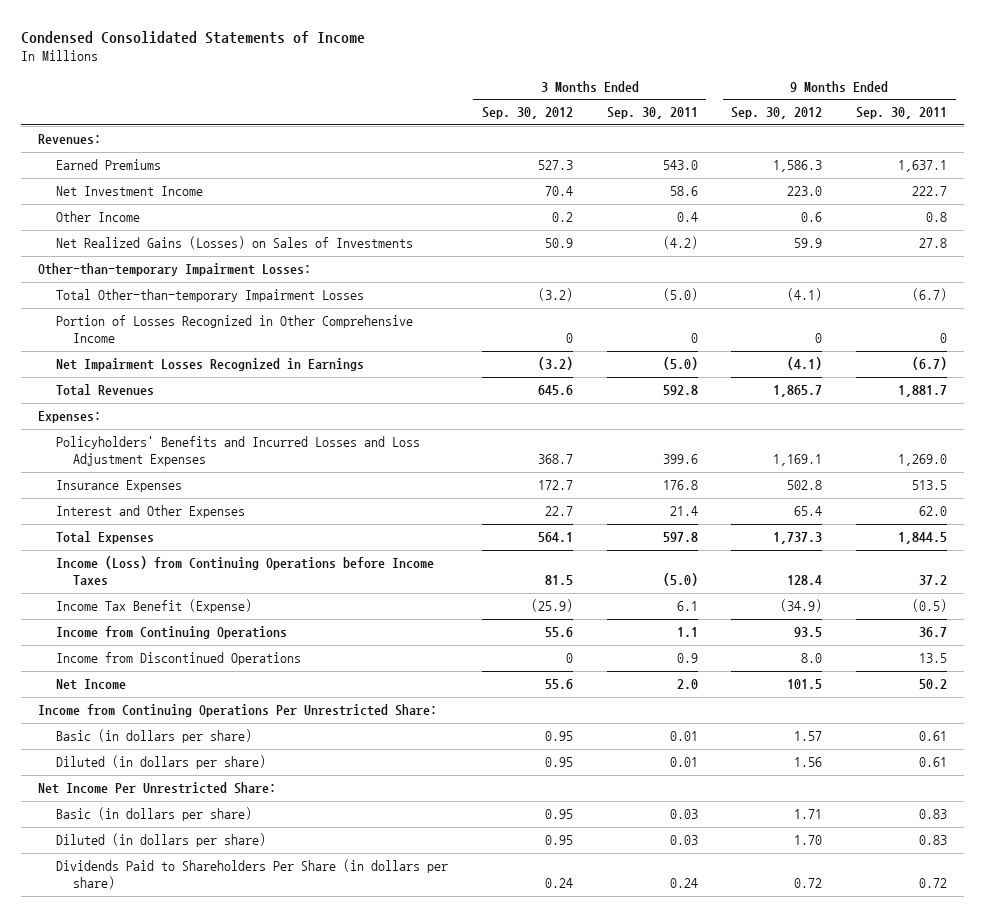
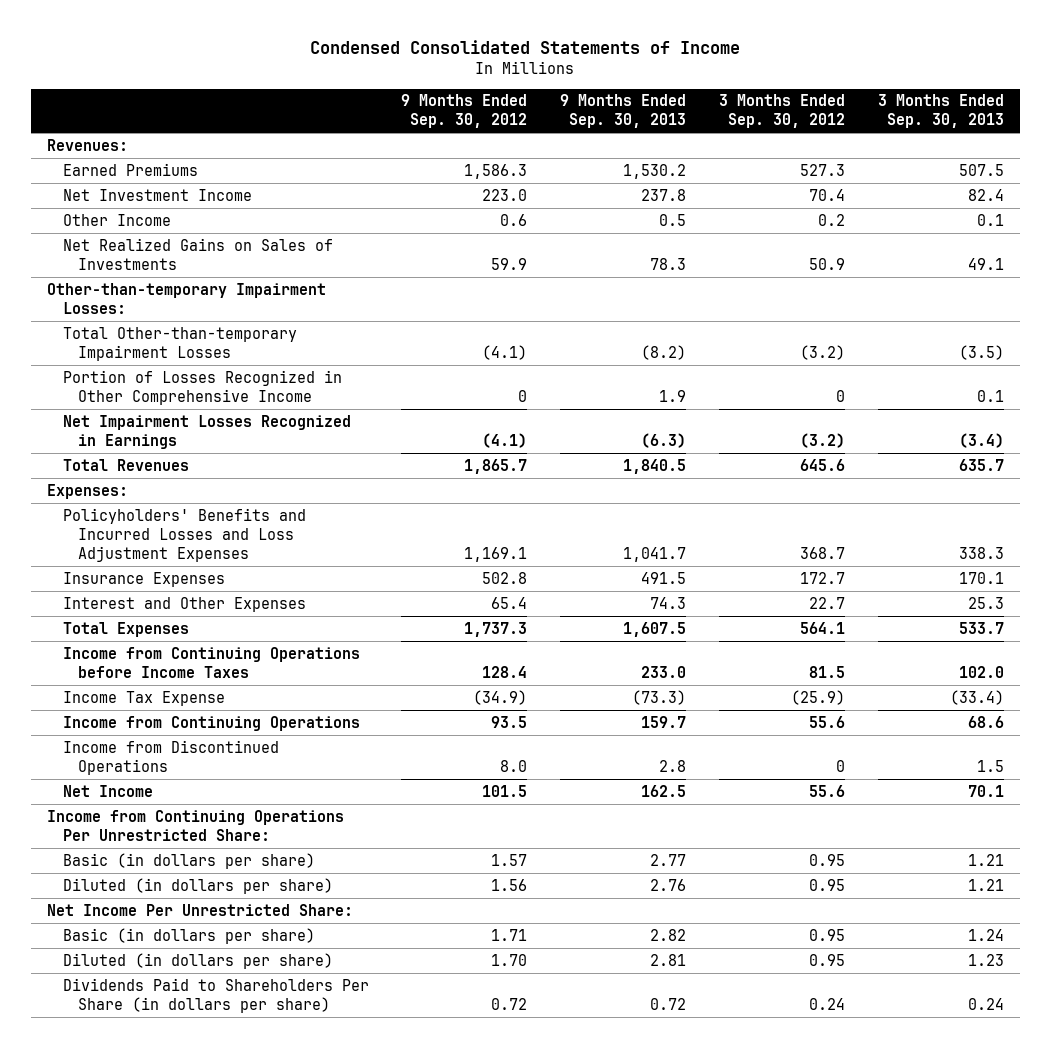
[606,107,698,120] Sep. 30, 2011 -> none
[856,107,948,120] Sep. 30, 2011 -> none
none -> [560,94,687,129] 9 Months Ended Sep. 30, 2013
none -> [877,94,1004,129] 3 Months Ended Sep. 30, 2013
[55,236,413,250] Net Realized Gains (Losses) on Sales of Investments -> [62,237,333,270] Net Realized Gains on Sales of Investments
[55,556,434,586] Income (Loss) from Continuing Operations before Income Taxes -> [62,646,360,678] Income from Continuing Operations before Income Taxes
[55,599,252,614] Income Tax Benefit (Expense) -> [62,690,225,706] Income Tax Expense

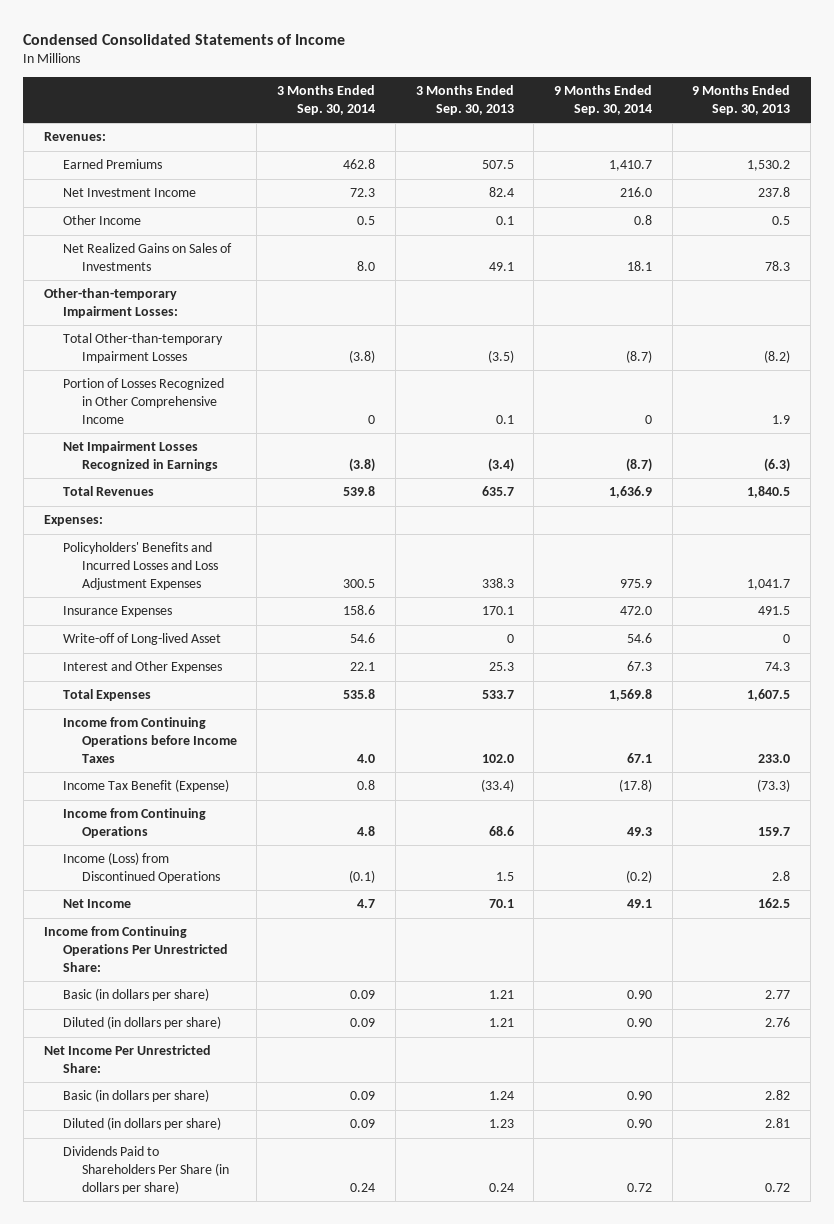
[401,94,528,129] 9 Months Ended Sep. 30, 2012 -> none
[718,94,845,129] 3 Months Ended Sep. 30, 2012 -> none
none -> [277,85,376,116] 3 Months Ended Sep. 30, 2014
none -> [554,85,653,116] 9 Months Ended Sep. 30, 2014
none -> [62,633,221,646] Write-off of Long-lived Asset
[62,690,225,706] Income Tax Expense -> [62,779,229,793] Income Tax Benefit (Expense)
[62,739,279,775] Income from Discontinued Operations -> [62,852,220,884] Income (Loss) from Discontinued Operations

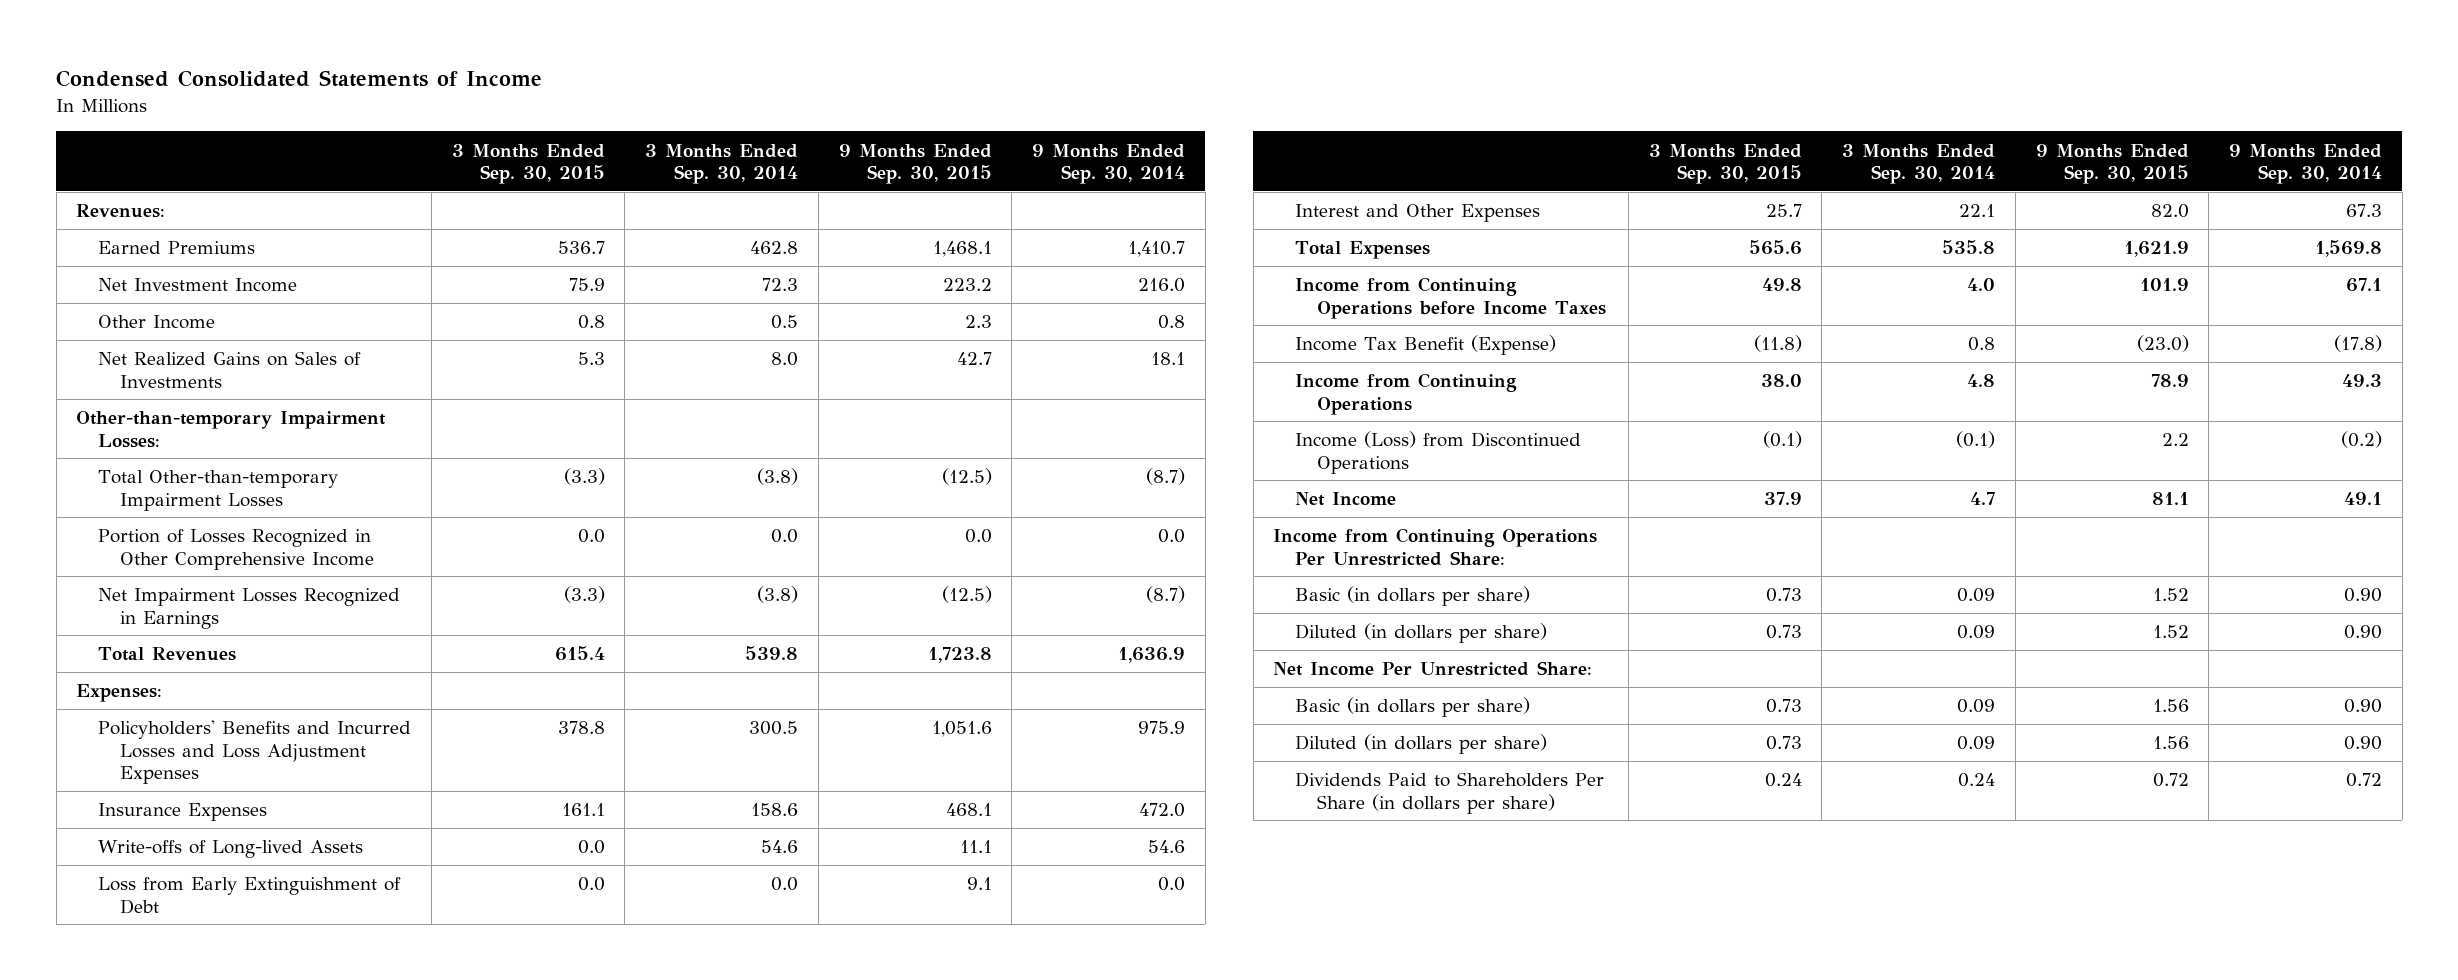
[415,85,514,116] 3 Months Ended Sep. 30, 2013 -> none
[692,85,791,116] 9 Months Ended Sep. 30, 2013 -> none
none -> [451,143,605,184] 3 Months Ended Sep. 30, 2015
none -> [838,143,992,184] 9 Months Ended Sep. 30, 2015
[368,414,376,424] 0 -> [771,529,799,544] 0.0
[645,414,653,424] 0 -> [1157,529,1185,544] 0.0
[62,633,221,646] Write-off of Long-lived Asset -> [98,840,364,859] Write-offs of Long-lived Assets
none -> [98,877,402,914] Loss from Early Extinguishment of Debt

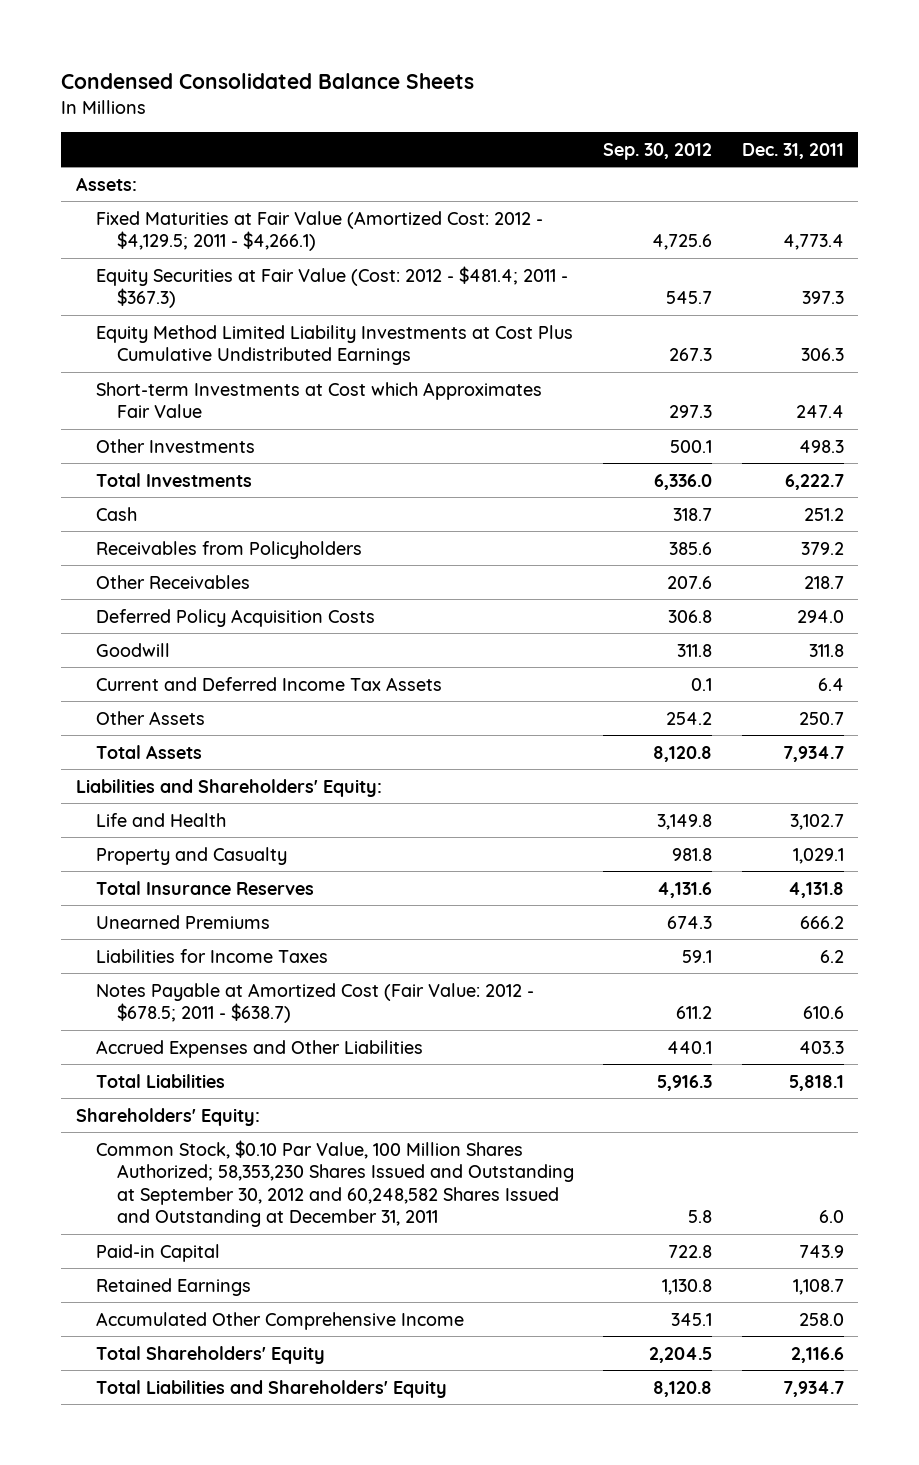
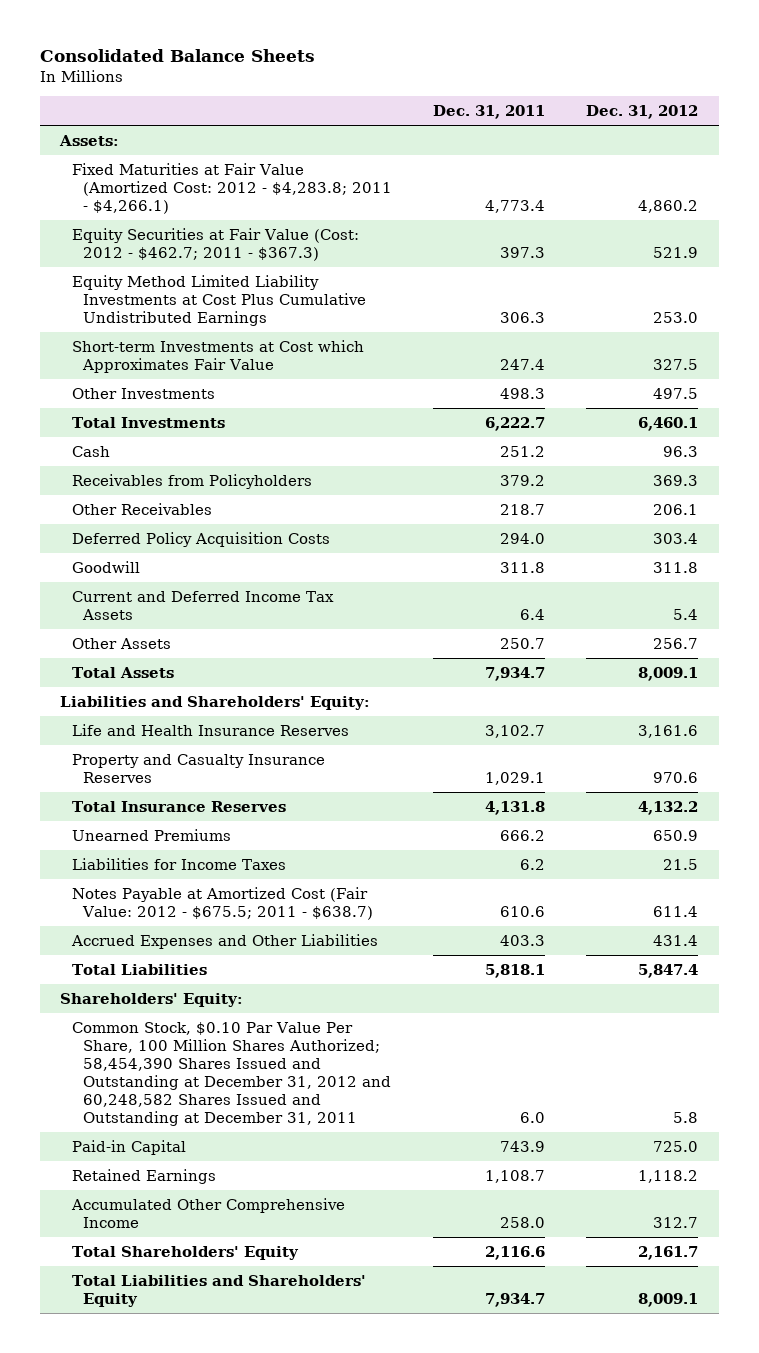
[61,73,475,90] Condensed Consolidated Balance Sheets -> [39,49,315,63] Consolidated Balance Sheets
[603,142,713,160] Sep. 30, 2012 -> none
none -> [586,104,699,119] Dec. 31, 2012
[96,210,544,252] Fixed Maturities at Fair Value (Amortized Cost: 2012 - $4,129.5; 2011 - $4,266.1) -> [71,162,393,214] Fixed Maturities at Fair Value (Amortized Cost: 2012 - $4,283.8; 2011 - $4,266.1)
[96,265,569,309] Equity Securities at Fair Value (Cost: 2012 - $481.4; 2011 - $367.3) -> [71,227,359,261] Equity Securities at Fair Value (Cost: 2012 - $462.7; 2011 - $367.3)
[96,812,227,827] Life and Health -> [71,723,349,736] Life and Health Insurance Reserves
[96,846,288,865] Property and Casualty -> [71,753,325,783] Property and Casualty Insurance Reserves
[96,982,535,1024] Notes Payable at Amortized Cost (Fair Value: 2012 - $678.5; 2011 - $638.7) -> [71,886,374,920] Notes Payable at Amortized Cost (Fair Value: 2012 - $675.5; 2011 - $638.7)
[96,1139,574,1228] Common Stock, $0.10 Par Value, 100 Million Shares Authorized; 58,353,230 Shares Issued and Outstanding at September 30, 2012 and 60,248,582 Shares Issued and Outstanding at December 31, 2011 -> [71,1021,392,1126] Common Stock, $0.10 Par Value Per Share, 100 Million Shares Authorized; 58,454,390 Shares Issued and Outstanding at December 31, 2012 and 60,248,582 Shares Issued and Outstanding at December 31, 2011

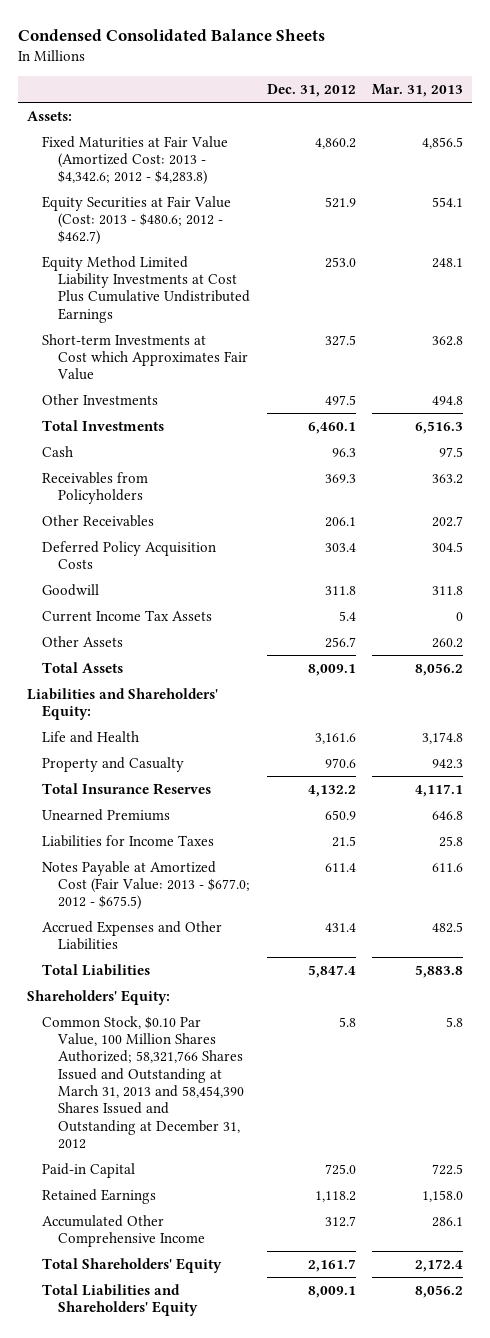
[39,49,315,63] Consolidated Balance Sheets -> [18,29,326,42] Condensed Consolidated Balance Sheets
[433,104,546,119] Dec. 31, 2011 -> none
none -> [372,84,464,98] Mar. 31, 2013
[71,162,393,214] Fixed Maturities at Fair Value (Amortized Cost: 2012 - $4,283.8; 2011 - $4,266.1) -> [42,135,229,186] Fixed Maturities at Fair Value (Amortized Cost: 2013 - $4,342.6; 2012 - $4,283.8)
[71,227,359,261] Equity Securities at Fair Value (Cost: 2012 - $462.7; 2011 - $367.3) -> [42,195,232,246] Equity Securities at Fair Value (Cost: 2013 - $480.6; 2012 - $462.7)
[71,590,334,620] Current and Deferred Income Tax Assets -> [42,609,213,622] Current Income Tax Assets
[71,723,349,736] Life and Health Insurance Reserves -> [42,730,140,743] Life and Health
[71,753,325,783] Property and Casualty Insurance Reserves -> [42,756,185,772] Property and Casualty
[71,886,374,920] Notes Payable at Amortized Cost (Fair Value: 2012 - $675.5; 2011 - $638.7) -> [42,860,250,911] Notes Payable at Amortized Cost (Fair Value: 2013 - $677.0; 2012 - $675.5)
[71,1021,392,1126] Common Stock, $0.10 Par Value Per Share, 100 Million Shares Authorized; 58,454,390 Shares Issued and Outstanding at December 31, 2012 and 60,248,582 Shares Issued and Outstanding at December 31, 2011 -> [42,1015,244,1150] Common Stock, $0.10 Par Value, 100 Million Shares Authorized; 58,321,766 Shares Issued and Outstanding at March 31, 2013 and 58,454,390 Shares Issued and Outstanding at December 31, 2012

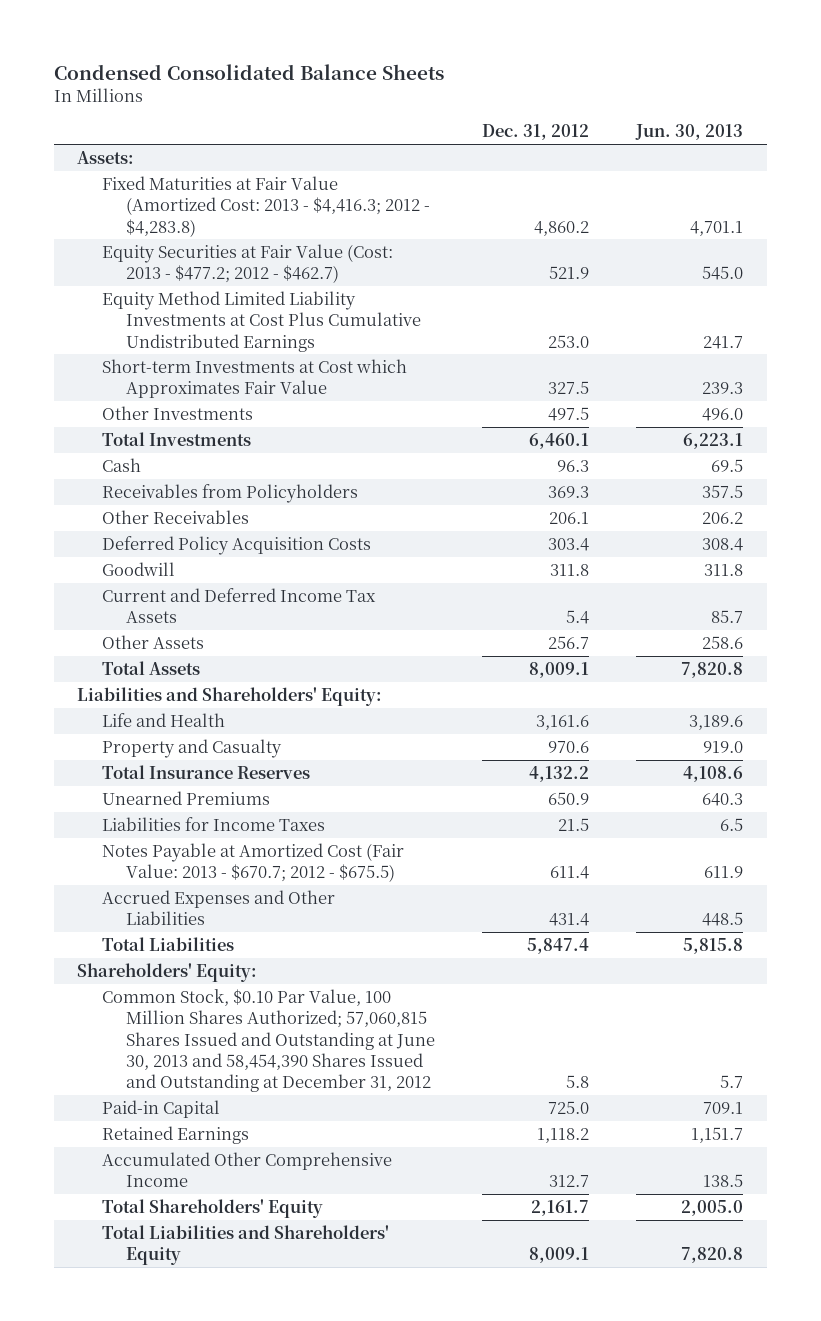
[372,84,464,98] Mar. 31, 2013 -> none
none -> [635,124,744,141] Jun. 30, 2013
[42,135,229,186] Fixed Maturities at Fair Value (Amortized Cost: 2013 - $4,342.6; 2012 - $4,283.8) -> [101,175,431,237] Fixed Maturities at Fair Value (Amortized Cost: 2013 - $4,416.3; 2012 - $4,283.8)
[42,195,232,246] Equity Securities at Fair Value (Cost: 2013 - $480.6; 2012 - $462.7) -> [101,243,393,284] Equity Securities at Fair Value (Cost: 2013 - $477.2; 2012 - $462.7)
[42,609,213,622] Current Income Tax Assets -> [101,587,376,624] Current and Deferred Income Tax Assets
[42,860,250,911] Notes Payable at Amortized Cost (Fair Value: 2013 - $677.0; 2012 - $675.5) -> [101,842,404,883] Notes Payable at Amortized Cost (Fair Value: 2013 - $670.7; 2012 - $675.5)
[42,1015,244,1150] Common Stock, $0.10 Par Value, 100 Million Shares Authorized; 58,321,766 Shares Issued and Outstanding at March 31, 2013 and 58,454,390 Shares Issued and Outstanding at December 31, 2012 -> [101,988,436,1093] Common Stock, $0.10 Par Value, 100 Million Shares Authorized; 57,060,815 Shares Issued and Outstanding at June 30, 2013 and 58,454,390 Shares Issued and Outstanding at December 31, 2012

